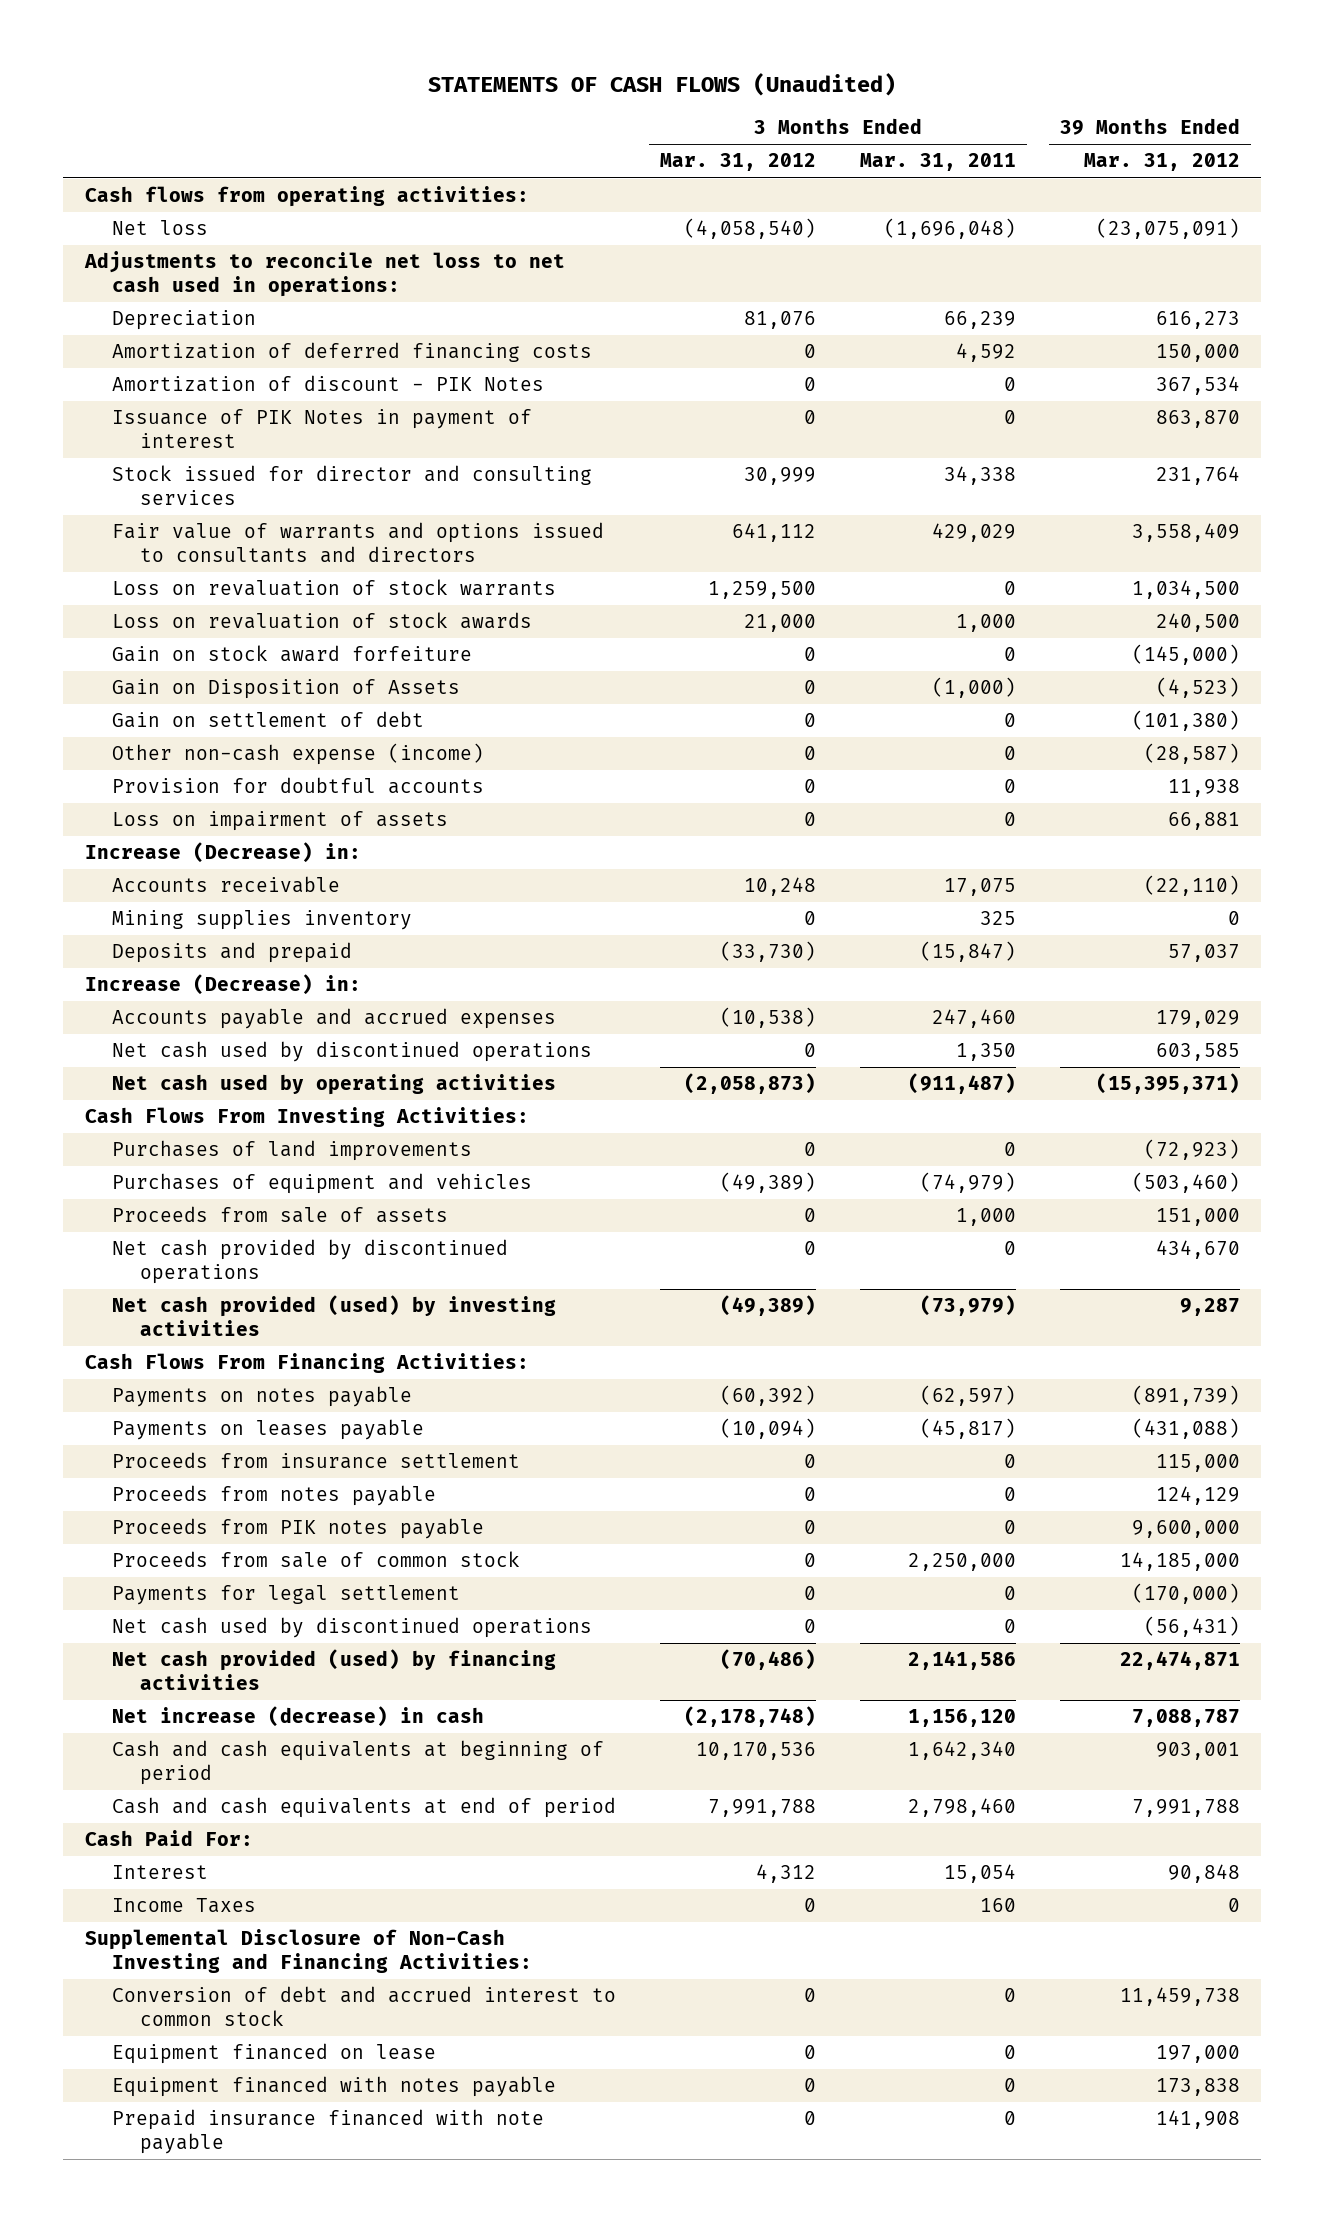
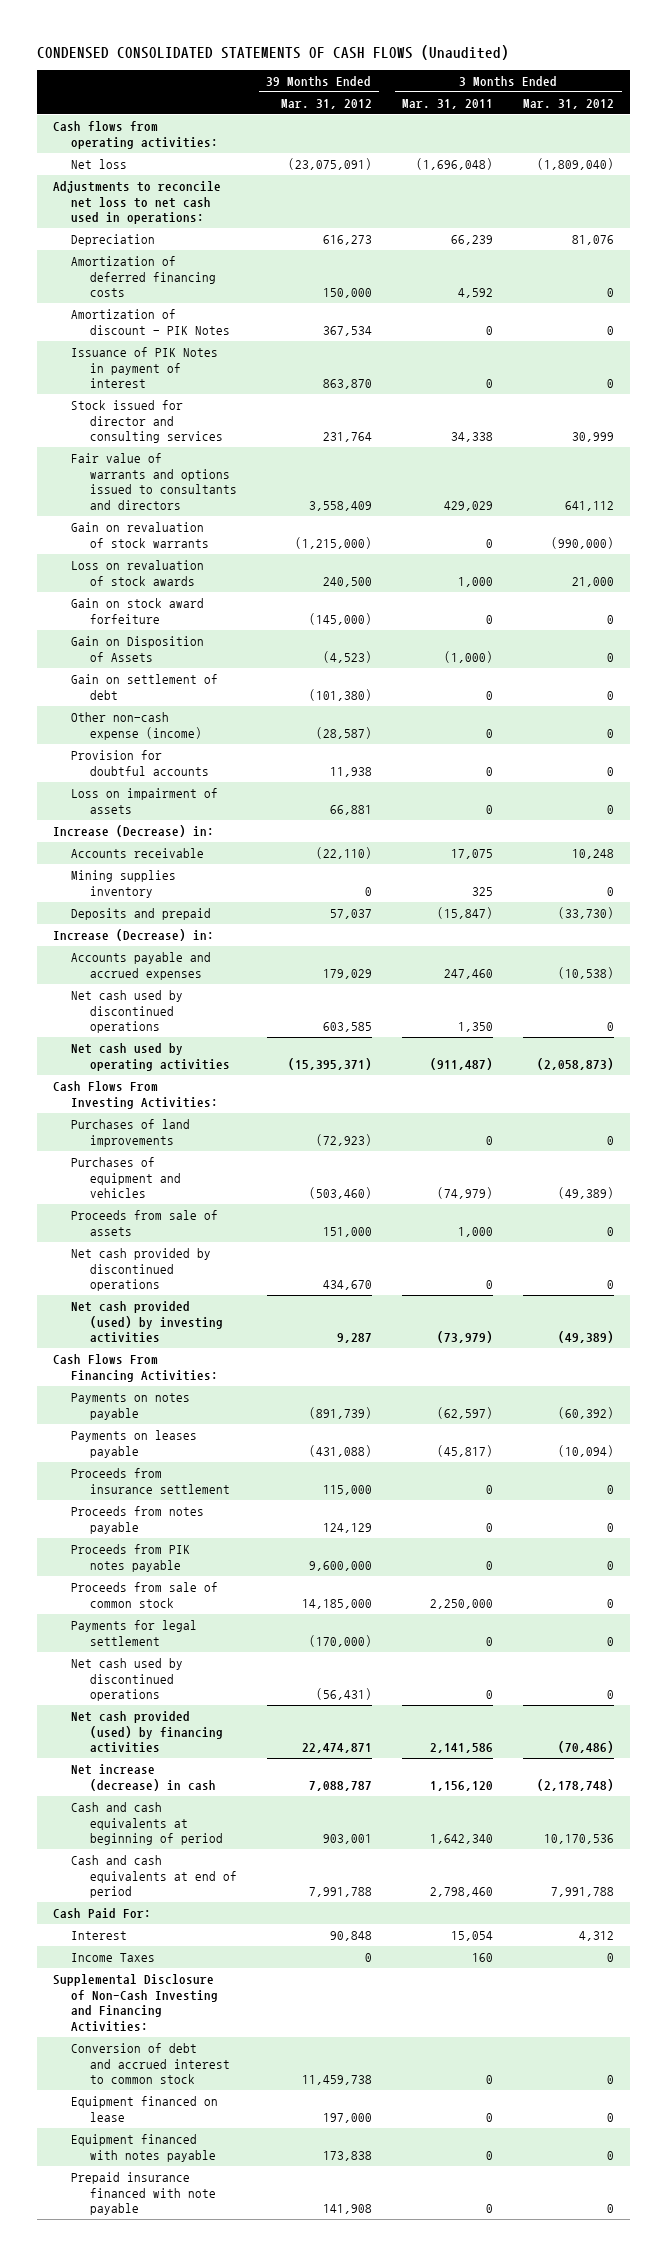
[428,72,897,96] STATEMENTS OF CASH FLOWS (Unaudited) -> [37,45,510,61] CONDENSED CONSOLIDATED STATEMENTS OF CASH FLOWS (Unaudited)
[683,218,816,240] (4,058,540) -> [537,158,615,171] (1,809,040)
[112,579,557,597] Loss on revaluation of stock warrants -> [71,522,209,548] Gain on revaluation of stock warrants
[707,581,816,600] 1,259,500 -> [551,536,615,549] (990,000)
[1131,580,1240,600] 1,034,500 -> [294,536,372,549] (1,215,000)

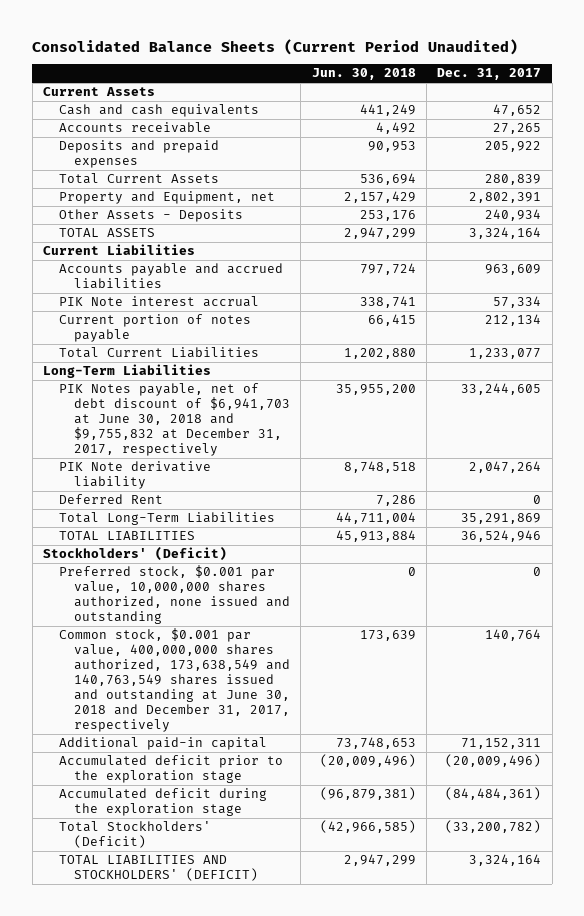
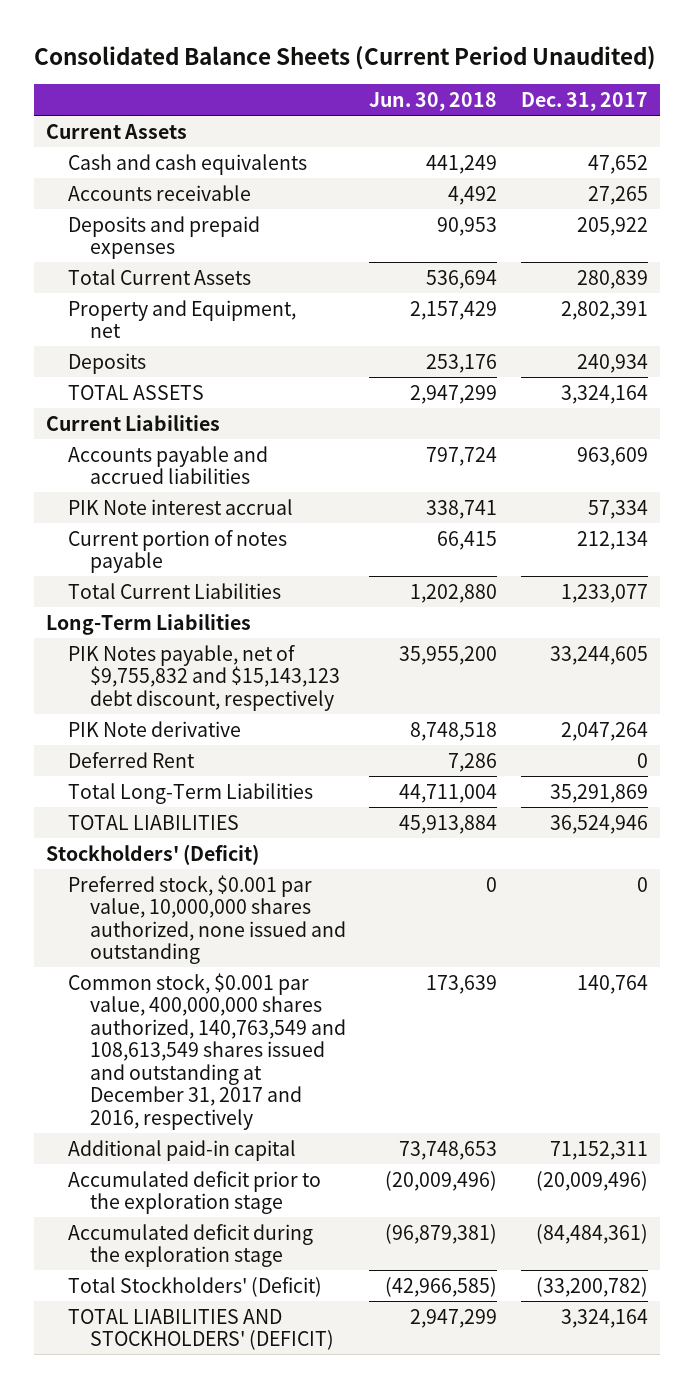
[58,209,243,223] Other Assets - Deposits -> [68,352,147,374] Deposits
[58,383,291,457] PIK Notes payable, net of debt discount of $6,941,703 at June 30, 2018 and $9,755,832 at December 31, 2017, respectively -> [68,644,340,711] PIK Notes payable, net of $9,755,832 and $15,143,123 debt discount, respectively
[58,461,211,490] PIK Note derivative liability -> [68,720,242,737] PIK Note derivative
[58,628,291,733] Common stock, $0.001 par value, 400,000,000 shares authorized, 173,638,549 and 140,763,549 shares issued and outstanding at June 30, 2018 and December 31, 2017, respectively -> [68,972,346,1130] Common stock, $0.001 par value, 400,000,000 shares authorized, 140,763,549 and 108,613,549 shares issued and outstanding at December 31, 2017 and 2016, respectively

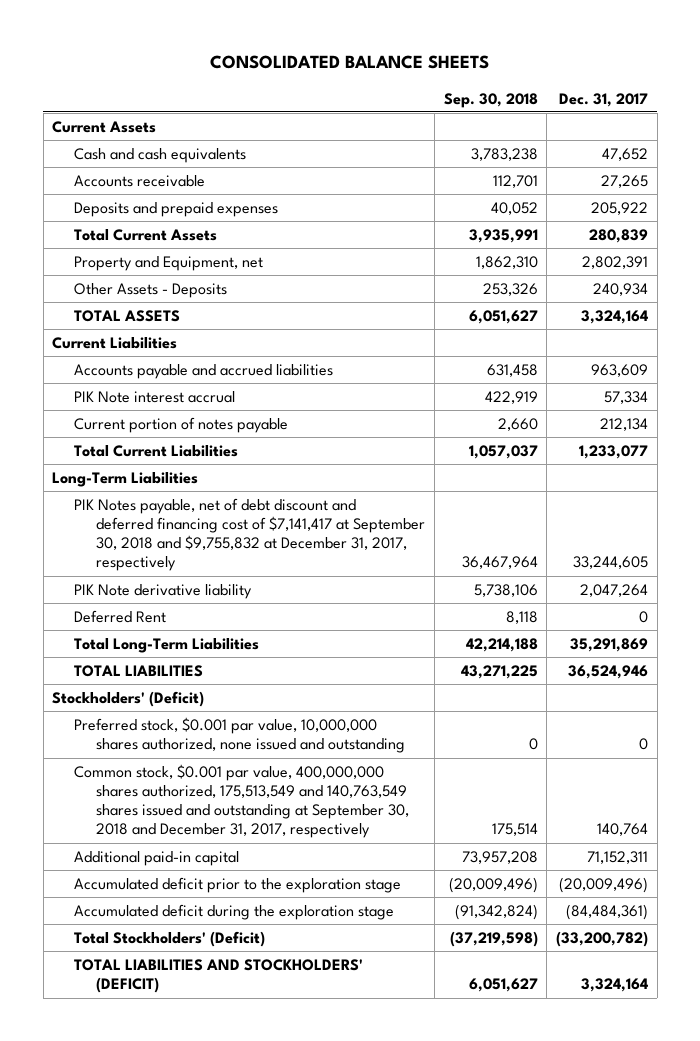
[34,45,657,70] Consolidated Balance Sheets (Current Period Unaudited) -> [210,55,490,70] CONSOLIDATED BALANCE SHEETS
[369,91,498,111] Jun. 30, 2018 -> none
none -> [443,92,538,108] Sep. 30, 2018
[68,352,147,374] Deposits -> [74,283,228,299] Other Assets - Deposits
[68,644,340,711] PIK Notes payable, net of $9,755,832 and $15,143,123 debt discount, respectively -> [74,498,426,572] PIK Notes payable, net of debt discount and deferred financing cost of $7,141,417 at September 30, 2018 and $9,755,832 at December 31, 2017, respectively
[68,720,242,737] PIK Note derivative -> [74,584,253,600] PIK Note derivative liability
[68,972,346,1130] Common stock, $0.001 par value, 400,000,000 shares authorized, 140,763,549 and 108,613,549 shares issued and outstanding at December 31, 2017 and 2016, respectively -> [74,764,410,839] Common stock, $0.001 par value, 400,000,000 shares authorized, 175,513,549 and 140,763,549 shares issued and outstanding at September 30, 2018 and December 31, 2017, respectively

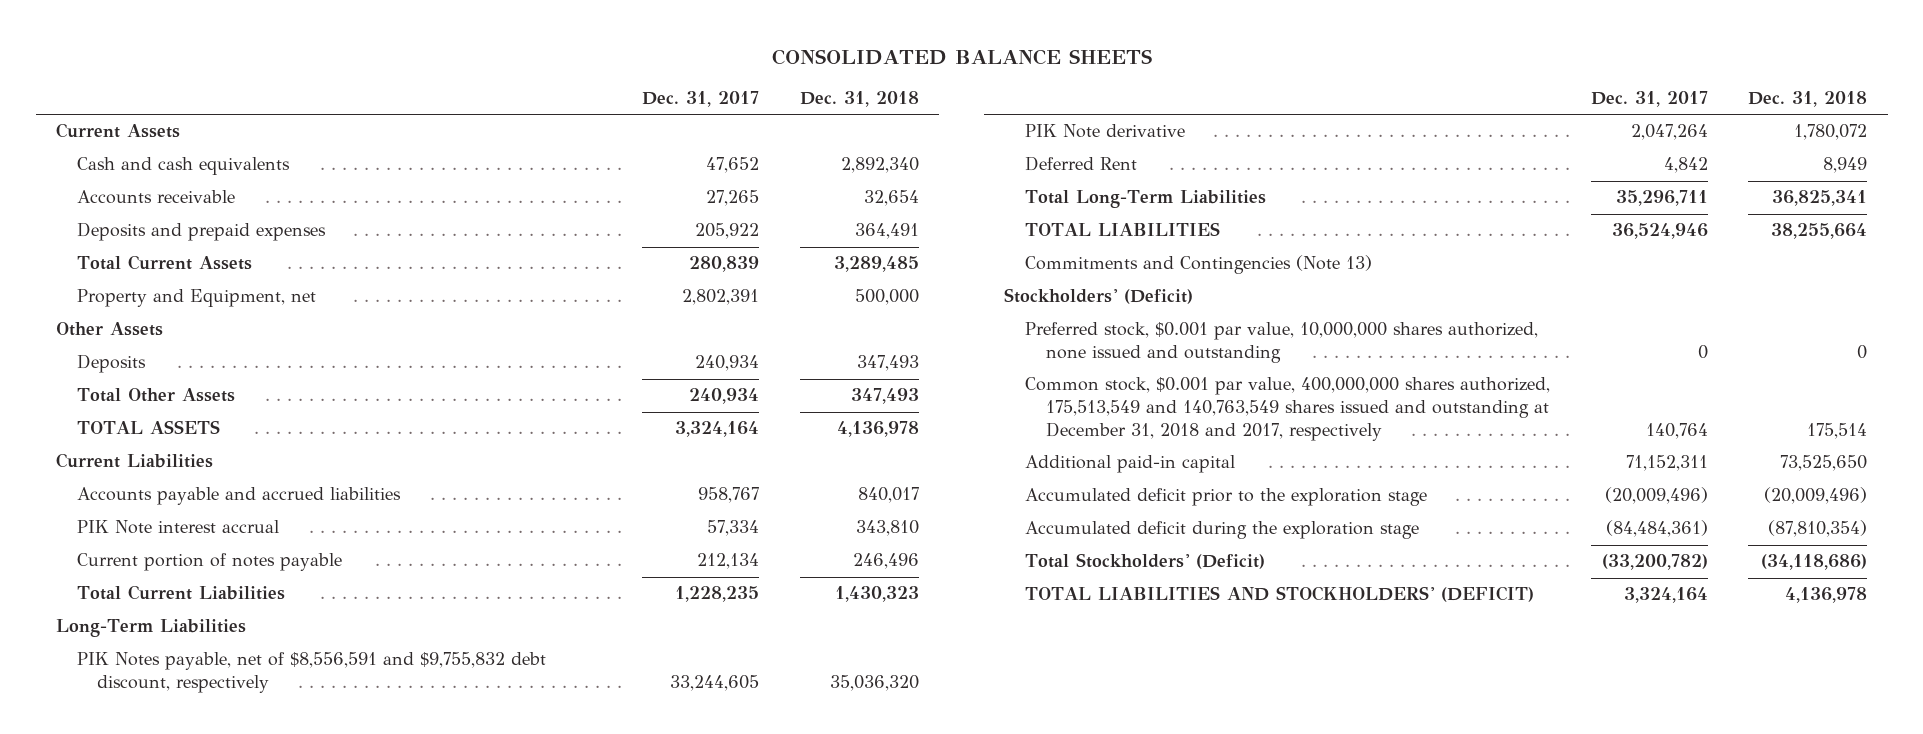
[443,92,538,108] Sep. 30, 2018 -> none
none -> [799,91,919,108] Dec. 31, 2018
none -> [56,322,164,337] Other Assets
[74,283,228,299] Other Assets - Deposits -> [76,354,146,374] Deposits
none -> [76,388,235,403] Total Other Assets
[591,364,649,378] 963,609 -> [698,487,760,504] 958,767
[579,445,649,460] 1,233,077 -> [675,586,760,603] 1,228,235
[74,498,426,572] PIK Notes payable, net of debt discount and deferred financing cost of $7,141,417 at September 30, 2018 and $9,755,832 at December 31, 2017, respectively -> [76,652,546,694] PIK Notes payable, net of $8,556,591 and $9,755,832 debt discount, respectively
[74,584,253,600] PIK Note derivative liability -> [1025,124,1186,139] PIK Note derivative
[639,611,649,624] 0 -> [1663,157,1708,174] 4,842
[570,638,649,653] 35,291,869 -> [1615,190,1708,207] 35,296,711
none -> [1025,255,1373,275] Commitments and Contingencies (Note 13)
[74,764,410,839] Common stock, $0.001 par value, 400,000,000 shares authorized, 175,513,549 and 140,763,549 shares issued and outstanding at September 30, 2018 and December 31, 2017, respectively -> [1025,377,1551,442] Common stock, $0.001 par value, 400,000,000 shares authorized, 175,513,549 and 140,763,549 shares issued and outstanding at December 31, 2018 and 2017, respectively

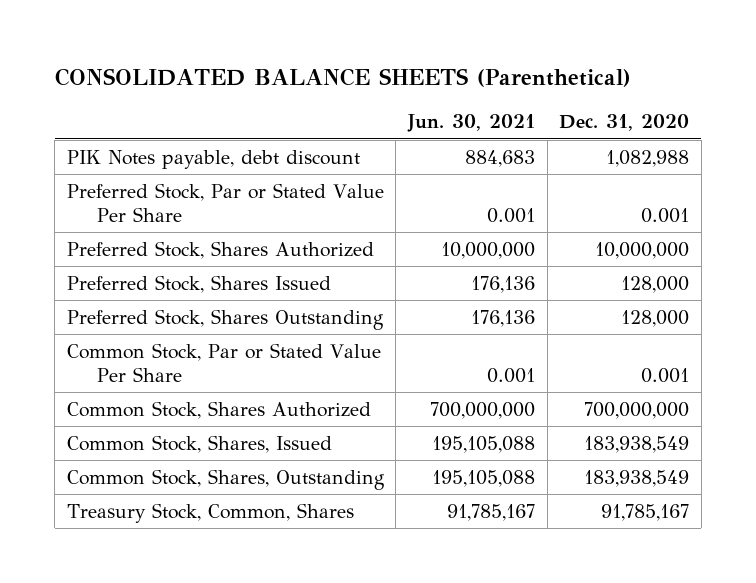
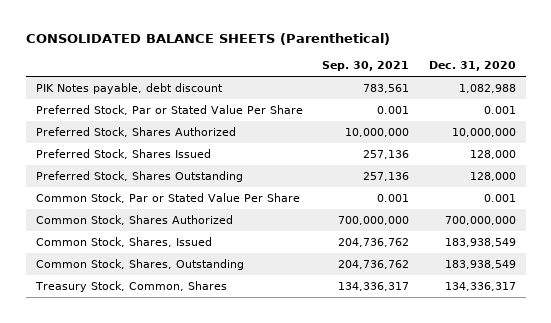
[406,114,535,133] Jun. 30, 2021 -> none
none -> [322,61,410,72] Sep. 30, 2021
[601,503,690,521] 91,785,167 -> [444,282,516,292] 134,336,317

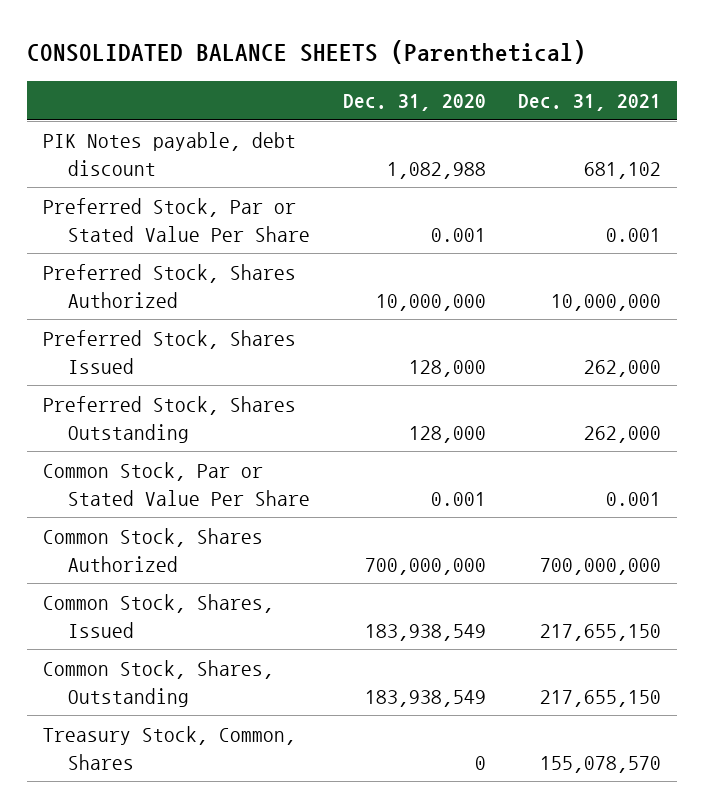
[322,61,410,72] Sep. 30, 2021 -> none
none -> [518,94,662,112] Dec. 31, 2021
[444,282,516,292] 134,336,317 -> [474,755,486,770] 0

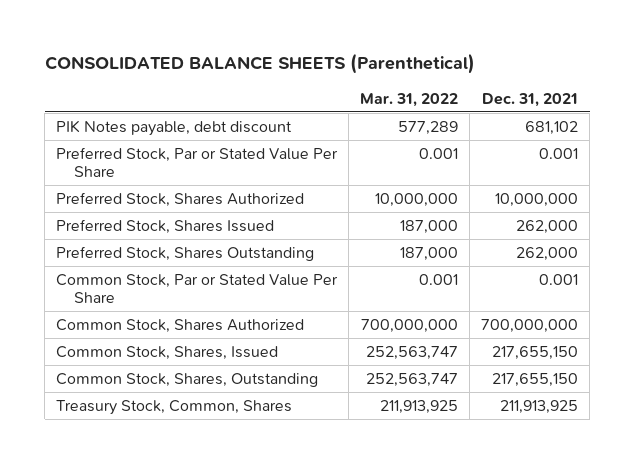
[342,94,486,112] Dec. 31, 2020 -> none
none -> [360,92,459,107] Mar. 31, 2022
[540,755,662,773] 155,078,570 -> [500,399,579,414] 211,913,925

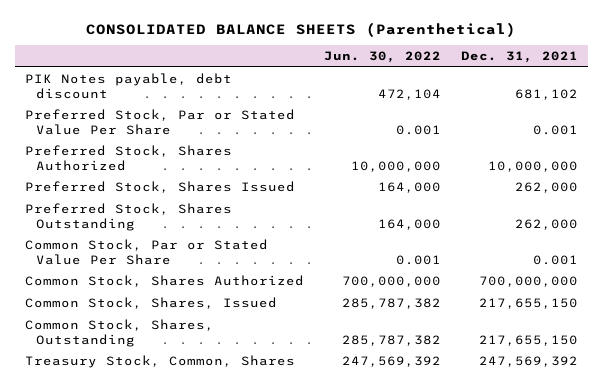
[360,92,459,107] Mar. 31, 2022 -> none
none -> [323,51,441,64] Jun. 30, 2022
[500,399,579,414] 211,913,925 -> [478,355,578,367] 247,569,392

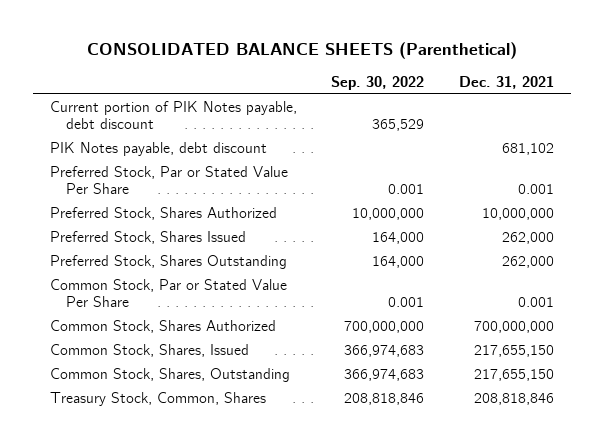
[323,51,441,64] Jun. 30, 2022 -> none
none -> [331,75,425,90] Sep. 30, 2022
none -> [49,101,297,129] Current portion of PIK Notes payable, debt discount
[478,355,578,367] 247,569,392 -> [474,393,555,406] 208,818,846

